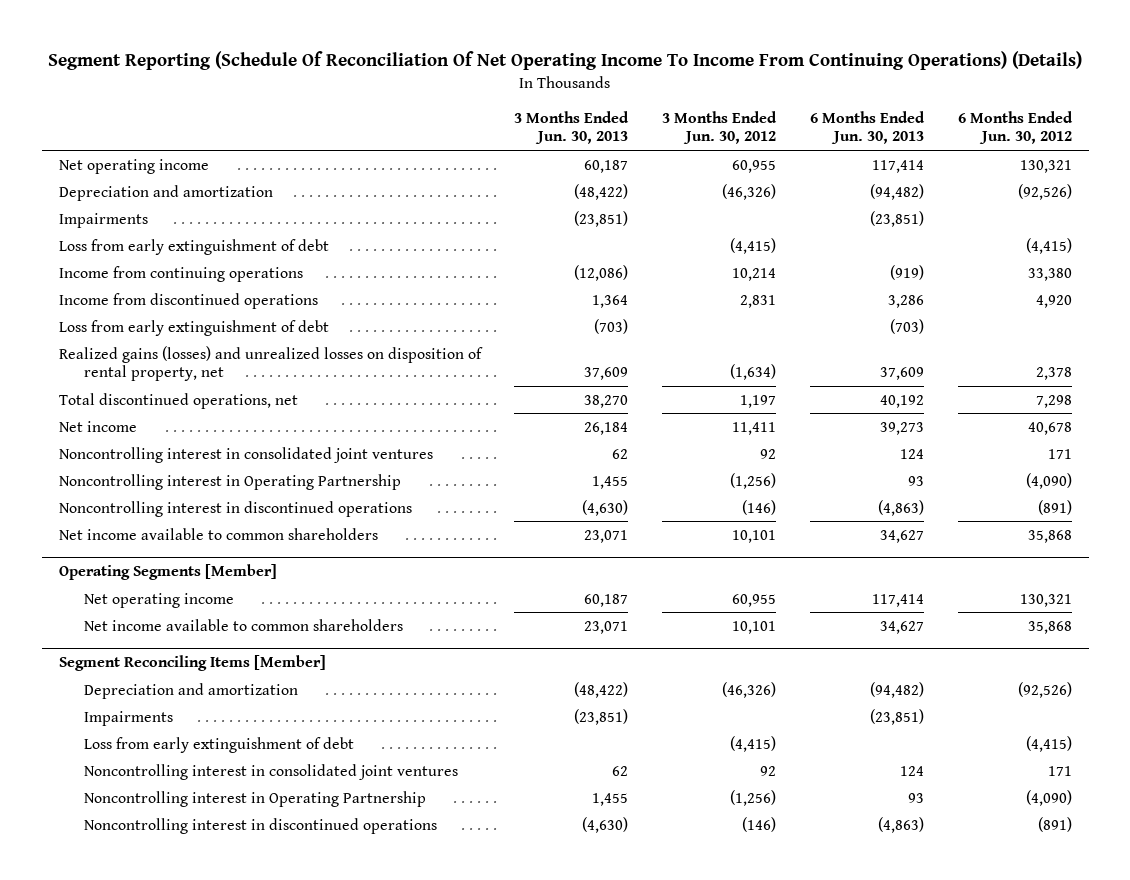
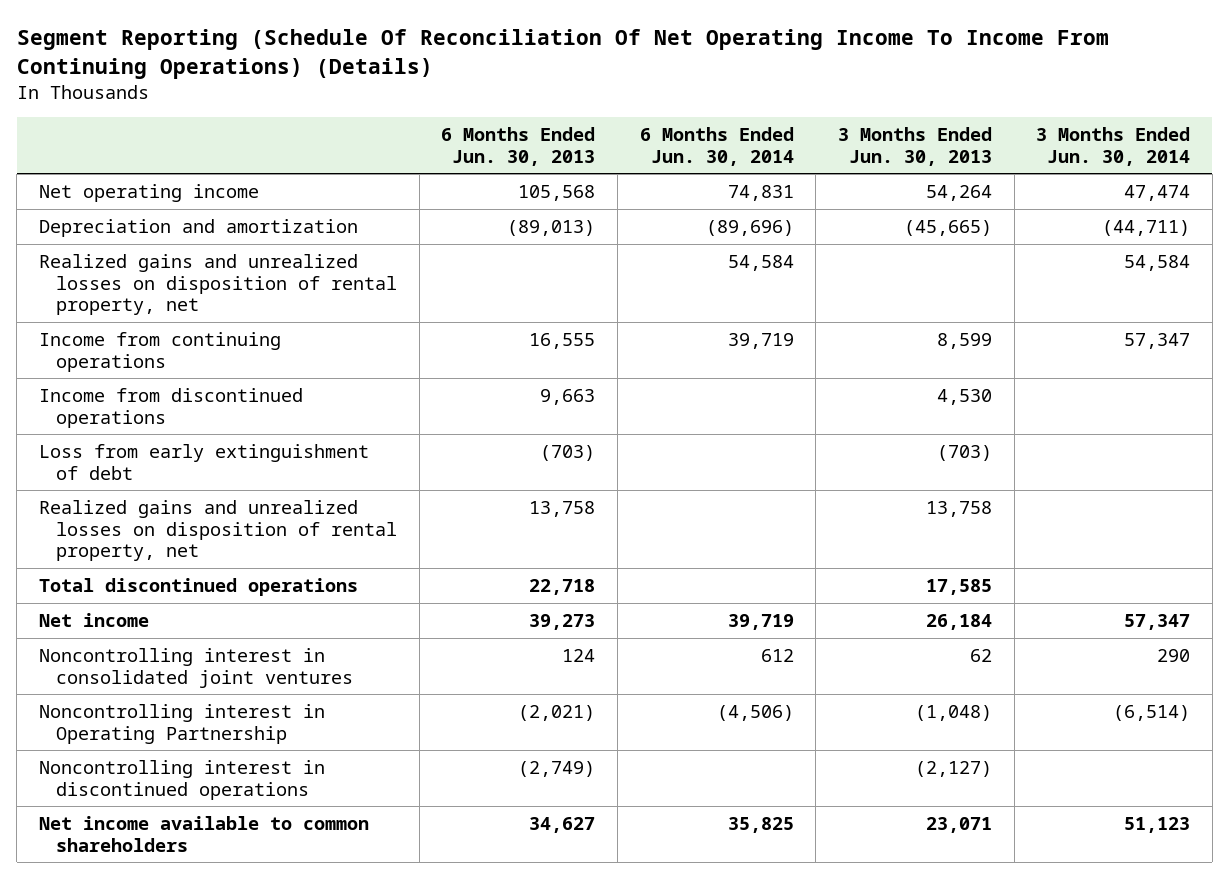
[662,110,778,145] 3 Months Ended Jun. 30, 2012 -> none
[957,110,1073,145] 6 Months Ended Jun. 30, 2012 -> none
none -> [639,127,794,166] 6 Months Ended Jun. 30, 2014
none -> [1036,127,1191,166] 3 Months Ended Jun. 30, 2014
[58,212,148,228] Impairments -> none
[58,238,329,255] Loss from early extinguishment of debt -> none
[584,159,629,173] 60,187 -> [925,184,992,201] 54,264
[872,159,925,173] 117,414 -> [518,184,596,201] 105,568
[574,183,629,200] (48,422) -> [903,219,992,236] (45,665)
[870,183,925,200] (94,482) -> [507,219,596,236] (89,013)
none -> [39,253,398,316] Realized gains and unrealized losses on disposition of rental property, net
[574,264,629,281] (12,086) -> [936,332,992,349] 8,599
[890,264,925,280] (919) -> [529,332,596,349] 16,555
[592,294,629,308] 1,364 -> [936,388,992,405] 4,530
[888,294,925,308] 3,286 -> [540,388,596,405] 9,663
[58,345,483,382] Realized gains (losses) and unrealized losses on disposition of rental property, net -> [39,499,398,562] Realized gains and unrealized losses on disposition of rental property, net
[584,367,629,381] 37,609 -> [925,500,992,517] 13,758
[880,367,925,381] 37,609 -> [529,500,596,517] 13,758
[58,392,298,409] Total discontinued operations, net -> [39,577,359,596] Total discontinued operations
[584,394,629,408] 38,270 -> [925,578,992,595] 17,585
[880,394,925,408] 40,192 -> [529,578,596,595] 22,718
[58,527,378,540] Net income available to common shareholders -> none
[58,563,277,580] Operating Segments [Member] -> none
[83,592,234,608] Net operating income -> none
[592,475,629,489] 1,455 -> [914,704,992,721] (1,048)
[908,475,925,486] 93 -> [518,704,596,721] (2,021)
[582,499,629,516] (4,630) -> [914,760,992,777] (2,127)
[878,499,925,516] (4,863) -> [518,760,596,777] (2,749)
[58,654,326,671] Segment Reconciling Items [Member] -> none
[83,682,298,699] Depreciation and amortization -> none
[83,710,173,726] Impairments -> none
[83,736,354,753] Loss from early extinguishment of debt -> none
[83,763,458,780] Noncontrolling interest in consolidated joint ventures -> none
[83,790,426,807] Noncontrolling interest in Operating Partnership -> none
[83,817,437,834] Noncontrolling interest in discontinued operations -> none

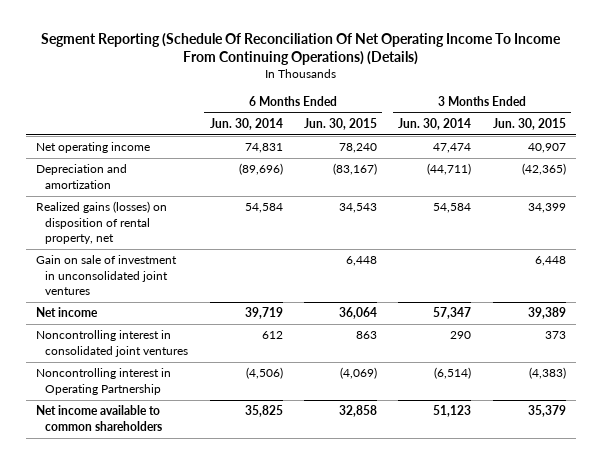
[441,127,596,166] 6 Months Ended Jun. 30, 2013 -> none
[837,127,992,166] 3 Months Ended Jun. 30, 2013 -> none
none -> [303,117,377,130] Jun. 30, 2015
none -> [492,117,566,130] Jun. 30, 2015
[39,331,282,372] Income from continuing operations -> none
[39,387,304,428] Income from discontinued operations -> none
[39,443,370,480] Loss from early extinguishment of debt -> none
[39,499,398,562] Realized gains and unrealized losses on disposition of rental property, net -> none
[39,577,359,596] Total discontinued operations -> none
[39,253,398,316] Realized gains and unrealized losses on disposition of rental property, net -> [36,201,168,245] Realized gains (losses) on disposition of rental property, net
none -> [36,255,178,296] Gain on sale of investment in unconsolidated joint ventures
[39,759,326,800] Noncontrolling interest in discontinued operations -> none

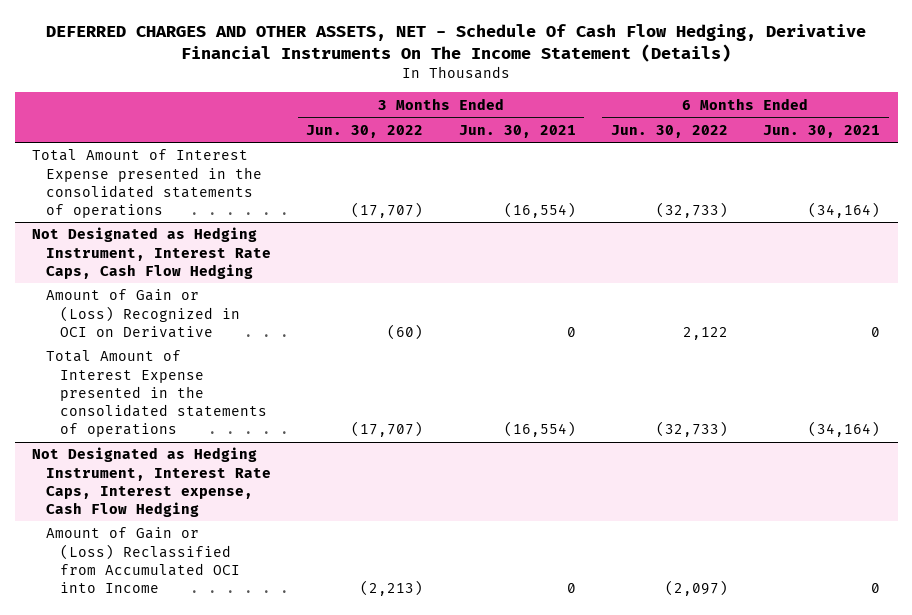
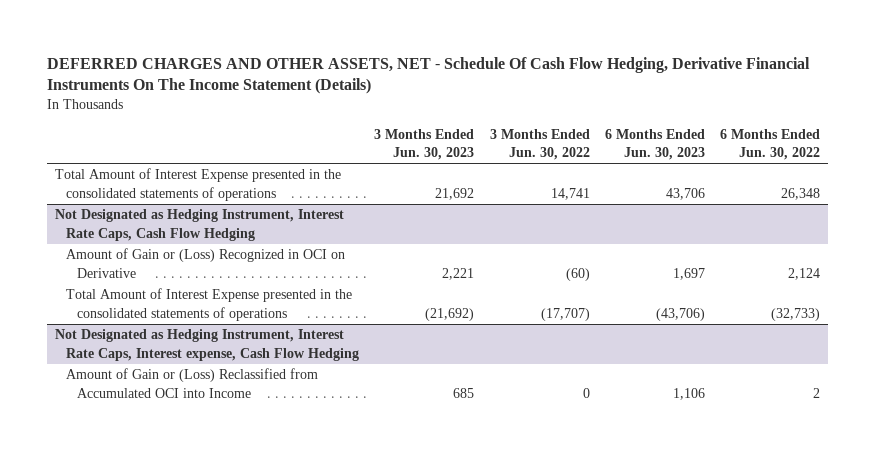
[458,124,576,138] Jun. 30, 2021 -> none
[763,124,881,138] Jun. 30, 2021 -> none
none -> [374,128,475,160] 3 Months Ended Jun. 30, 2023
none -> [604,128,705,160] 6 Months Ended Jun. 30, 2023
[351,201,424,218] (17,707) -> [550,187,590,200] 14,741
[655,201,728,218] (32,733) -> [781,187,821,200] 26,348
[682,326,728,340] 2,122 -> [788,267,821,280] 2,124
[360,579,424,596] (2,213) -> [582,387,590,398] 0
[664,579,728,596] (2,097) -> [813,387,821,398] 2

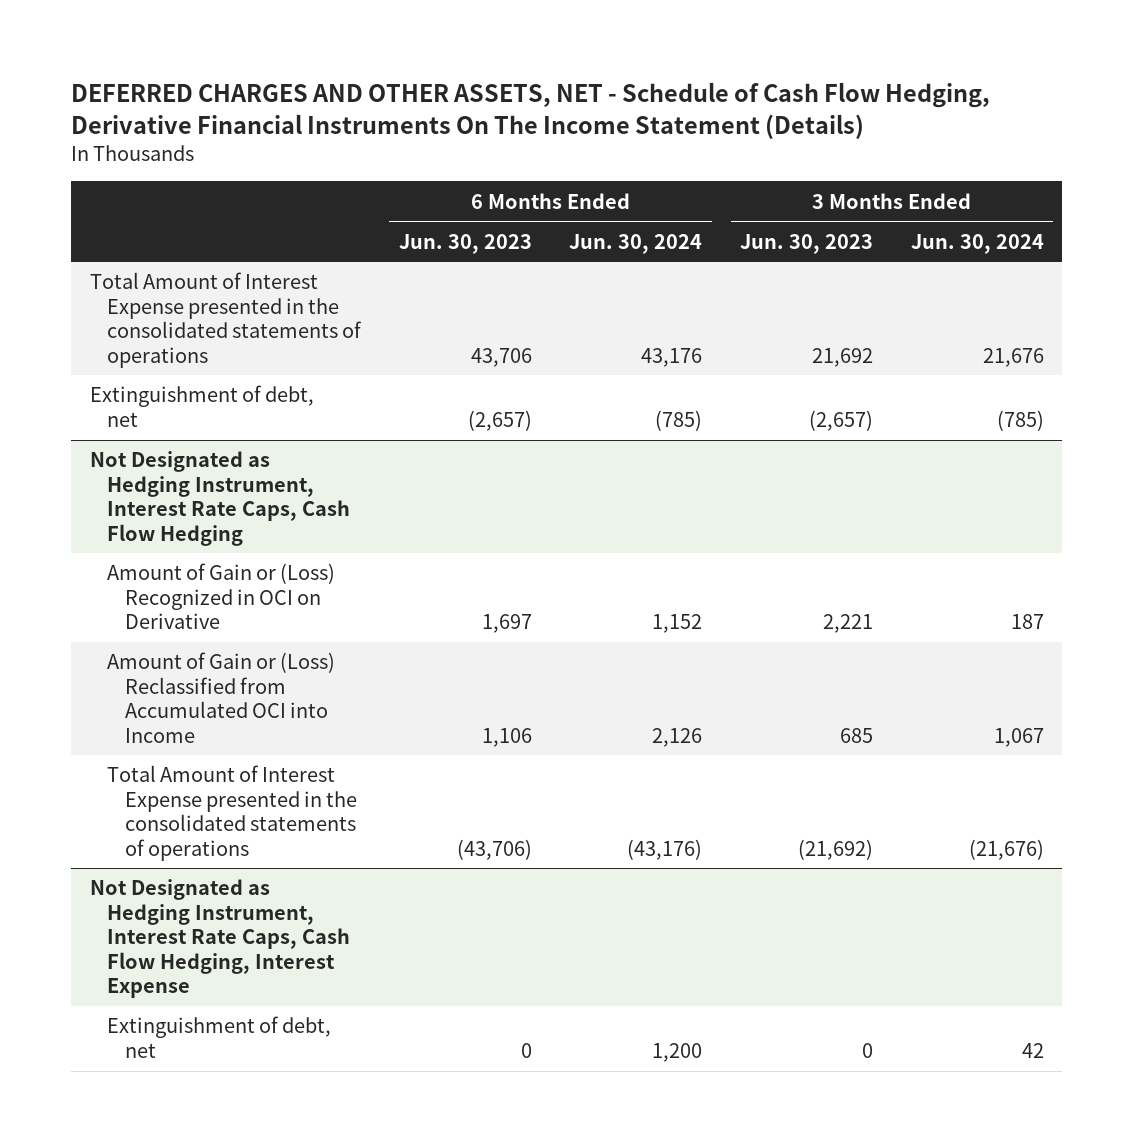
[47,56,811,95] DEFERRED CHARGES AND OTHER ASSETS, NET - Schedule Of Cash Flow Hedging, Derivative Financial Instruments On The Income Statement (Details) -> [70,82,990,139] DEFERRED CHARGES AND OTHER ASSETS, NET - Schedule of Cash Flow Hedging, Derivative Financial Instruments On The Income Statement (Details)
[489,128,590,160] 3 Months Ended Jun. 30, 2022 -> none
[720,128,821,160] 6 Months Ended Jun. 30, 2022 -> none
none -> [569,233,703,254] Jun. 30, 2024
none -> [910,233,1044,254] Jun. 30, 2024
none -> [89,385,314,427] Extinguishment of debt, net
[54,329,359,361] Not Designated as Hedging Instrument, Interest Rate Caps, Interest expense, Cash Flow Hedging -> none
[65,288,352,321] Total Amount of Interest Expense presented in the consolidated statements of operations -> [107,765,357,861] Total Amount of Interest Expense presented in the consolidated statements of operations
none -> [89,879,351,998] Not Designated as Hedging Instrument, Interest Rate Caps, Cash Flow Hedging, Interest Expense
none -> [107,1016,332,1058] Extinguishment of debt, net

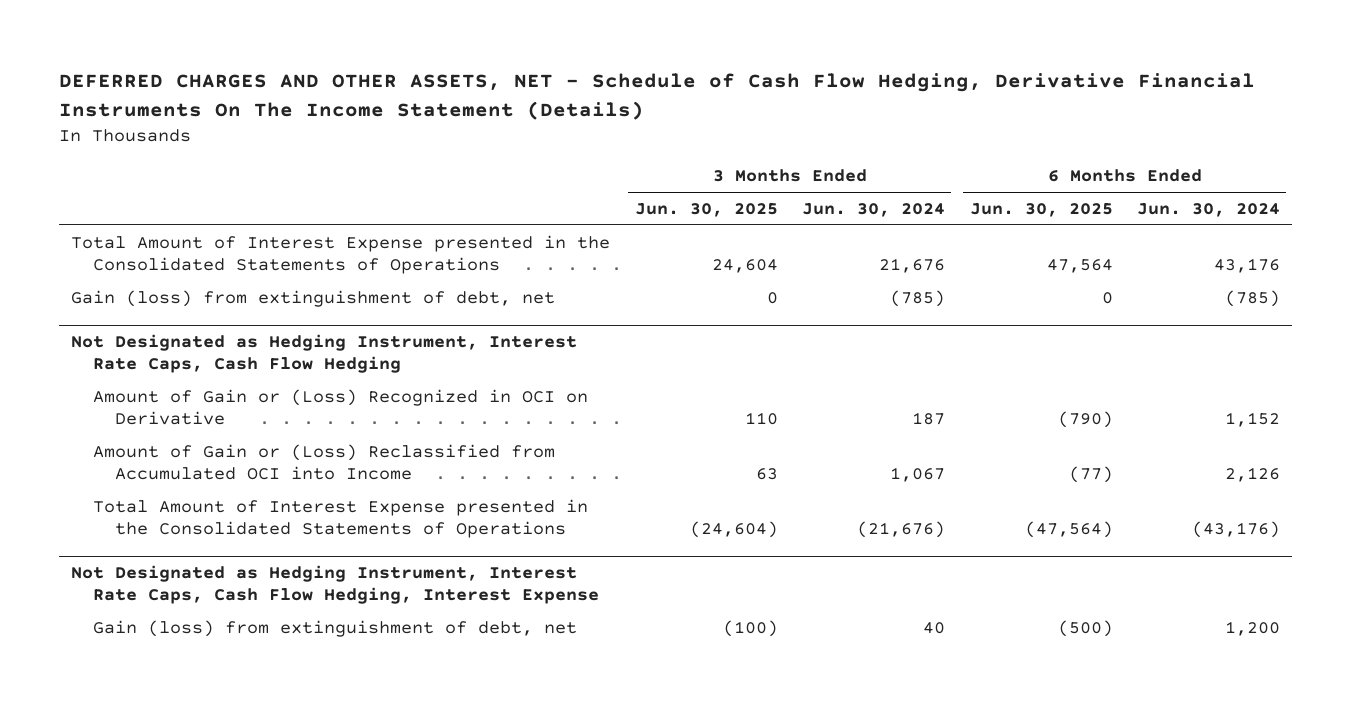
[398,233,532,254] Jun. 30, 2023 -> none
[740,233,874,254] Jun. 30, 2023 -> none
none -> [634,202,778,217] Jun. 30, 2025
none -> [969,202,1113,217] Jun. 30, 2025
[89,272,363,368] Total Amount of Interest Expense presented in the consolidated statements of operations -> [71,234,611,275] Total Amount of Interest Expense presented in the Consolidated Statements of Operations
[89,385,314,427] Extinguishment of debt, net -> [71,289,556,307] Gain (loss) from extinguishment of debt, net
[107,765,357,861] Total Amount of Interest Expense presented in the consolidated statements of operations -> [92,498,588,539] Total Amount of Interest Expense presented in the Consolidated Statements of Operations
[107,1016,332,1058] Extinguishment of debt, net -> [92,619,577,637] Gain (loss) from extinguishment of debt, net
[1021,1042,1044,1058] 42 -> [923,621,946,634] 40

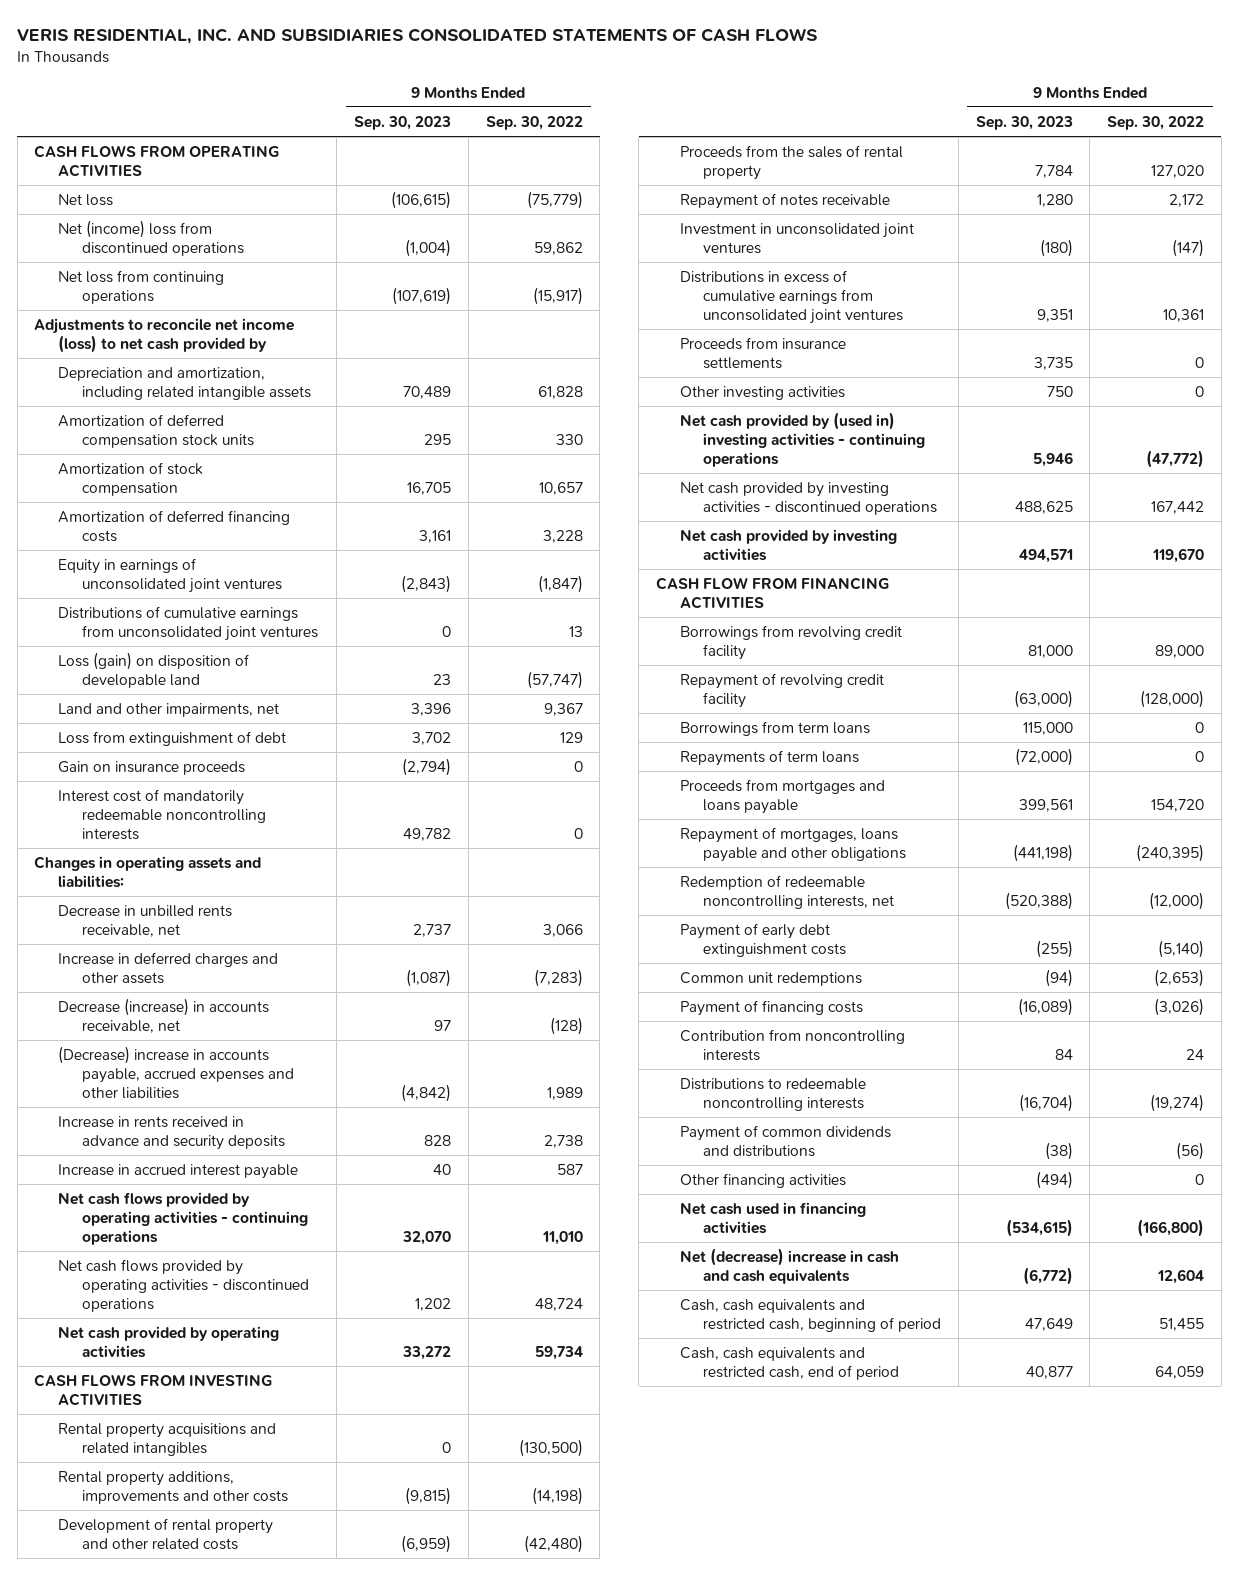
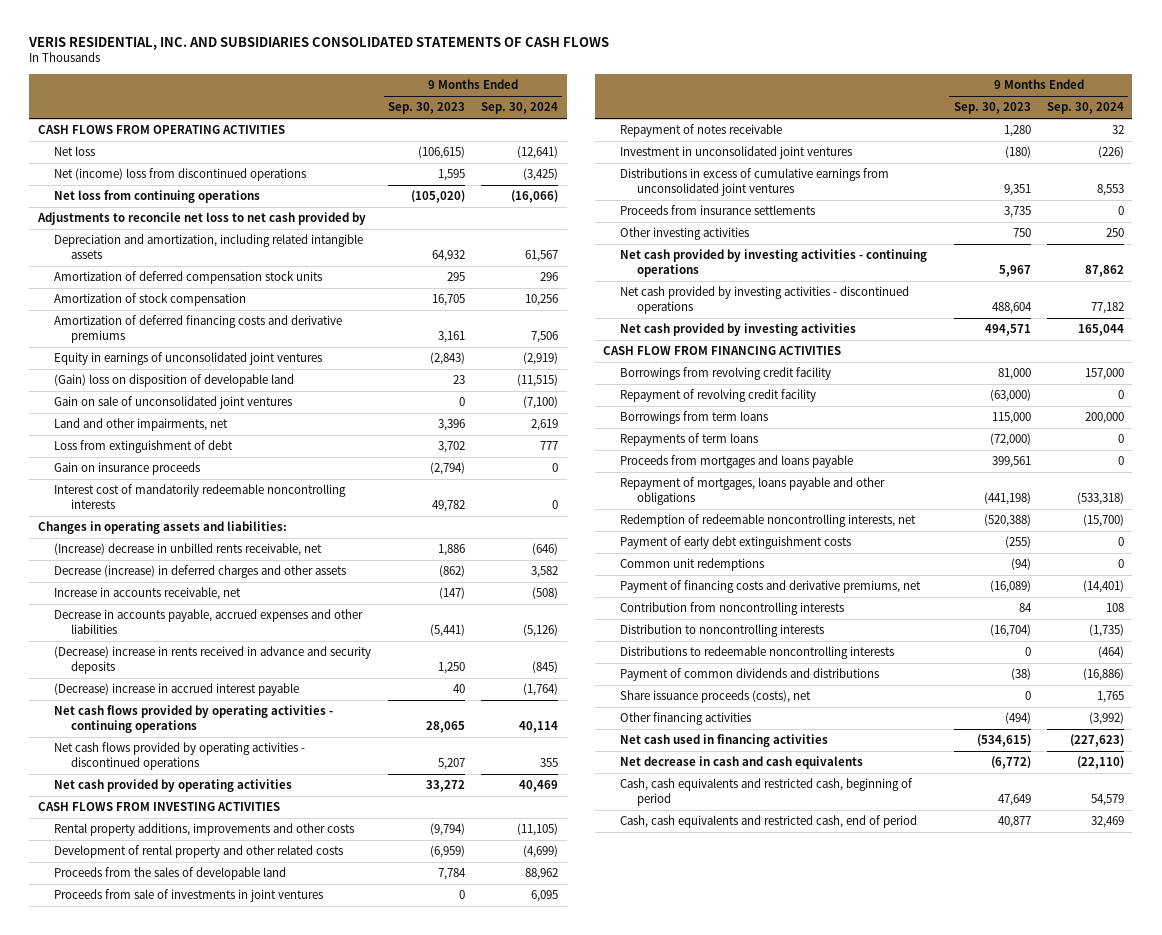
[485,115,583,130] Sep. 30, 2022 -> none
none -> [481,102,559,115] Sep. 30, 2024
[405,238,452,257] (1,004) -> [437,169,465,182] 1,595
[392,286,452,305] (107,619) -> [410,190,465,204] (105,020)
[34,317,295,353] Adjustments to reconcile net income (loss) to net cash provided by -> [36,212,366,226] Adjustments to reconcile net loss to net cash provided by
[403,385,452,399] 70,489 -> [431,249,465,262] 64,932
[57,509,290,542] Amortization of deferred financing costs -> [54,315,343,343] Amortization of deferred financing costs and derivative premiums
[57,605,318,641] Distributions of cumulative earnings from unconsolidated joint ventures -> none
[57,651,249,688] Loss (gain) on disposition of developable land -> [54,374,295,388] (Gain) loss on disposition of developable land
none -> [54,396,293,410] Gain on sale of unconsolidated joint ventures
[57,904,232,937] Decrease in unbilled rents receivable, net -> [54,543,323,557] (Increase) decrease in unbilled rents receivable, net
[413,923,452,937] 2,737 -> [437,544,465,557] 1,886
[57,951,278,984] Increase in deferred charges and other assets -> [54,565,347,579] Decrease (increase) in deferred charges and other assets
[406,968,452,987] (1,087) -> [438,565,465,578] (862)
[57,997,269,1033] Decrease (increase) in accounts receivable, net -> [54,587,242,601] Increase in accounts receivable, net
[434,1019,452,1031] 97 -> [438,587,465,600] (147)
[57,1045,294,1099] (Decrease) increase in accounts payable, accrued expenses and other liabilities -> [54,609,364,634] Decrease in accounts payable, accrued expenses and other liabilities
[401,1083,452,1102] (4,842) -> [429,623,465,637] (5,441)
[57,1115,285,1150] Increase in rents received in advance and security deposits -> [54,646,372,674] (Decrease) increase in rents received in advance and security deposits
[424,1134,452,1146] 828 -> [437,661,465,674] 1,250
[57,1163,298,1179] Increase in accrued interest payable -> [54,683,300,697] (Decrease) increase in accrued interest payable
[402,1230,452,1245] 32,070 -> [425,720,465,733] 28,065
[415,1297,452,1311] 1,202 -> [437,757,465,770] 5,207
[57,1422,276,1456] Rental property acquisitions and related intangibles -> none
[405,1486,452,1505] (9,815) -> [429,823,465,837] (9,794)
[679,144,903,180] Proceeds from the sales of rental property -> [54,867,287,881] Proceeds from the sales of developable land
none -> [54,889,324,903] Proceeds from sale of investments in joint ventures
[679,411,926,467] Net cash provided by (used in) investing activities - continuing operations -> [619,249,927,277] Net cash provided by investing activities - continuing operations
[1032,451,1073,467] 5,946 -> [998,264,1031,277] 5,967
[1014,500,1073,514] 488,625 -> [991,301,1032,314] 488,604
[679,999,863,1016] Payment of financing costs -> [619,580,921,594] Payment of financing costs and derivative premiums, net
none -> [619,624,824,638] Distribution to noncontrolling interests
[1018,1093,1073,1112] (16,704) -> [1024,647,1031,657] 0
none -> [619,690,811,704] Share issuance proceeds (costs), net
[679,1247,899,1284] Net (decrease) increase in cash and cash equivalents -> [619,756,863,770] Net decrease in cash and cash equivalents

